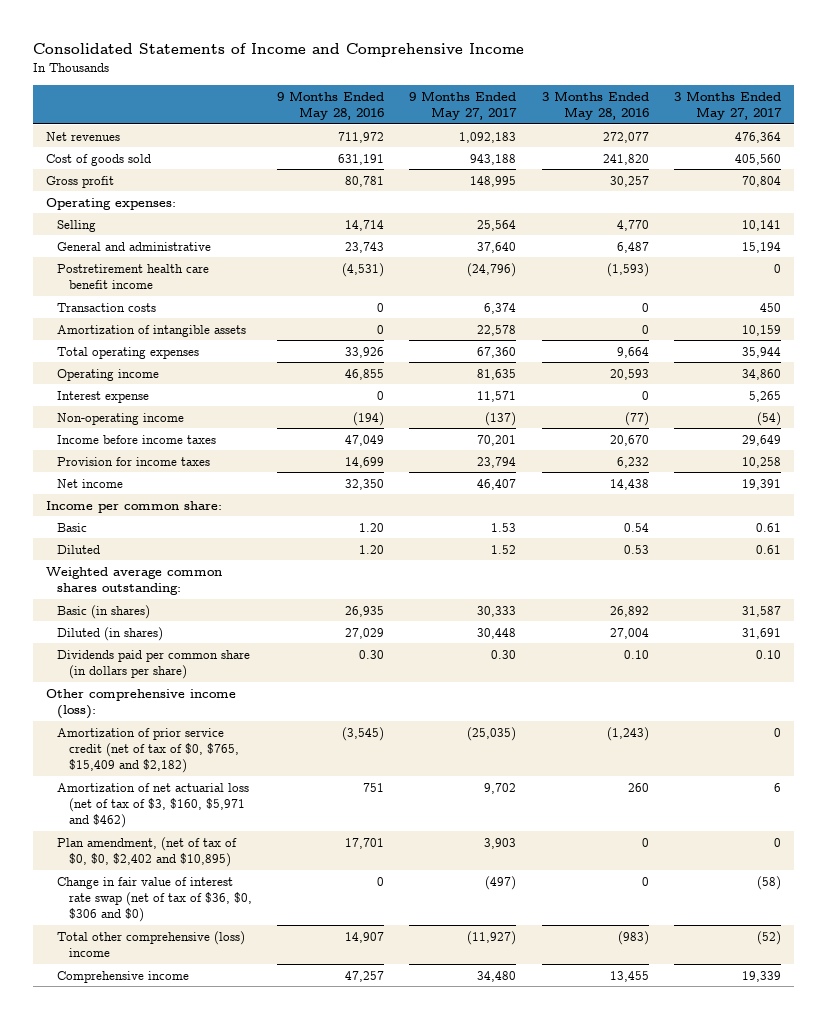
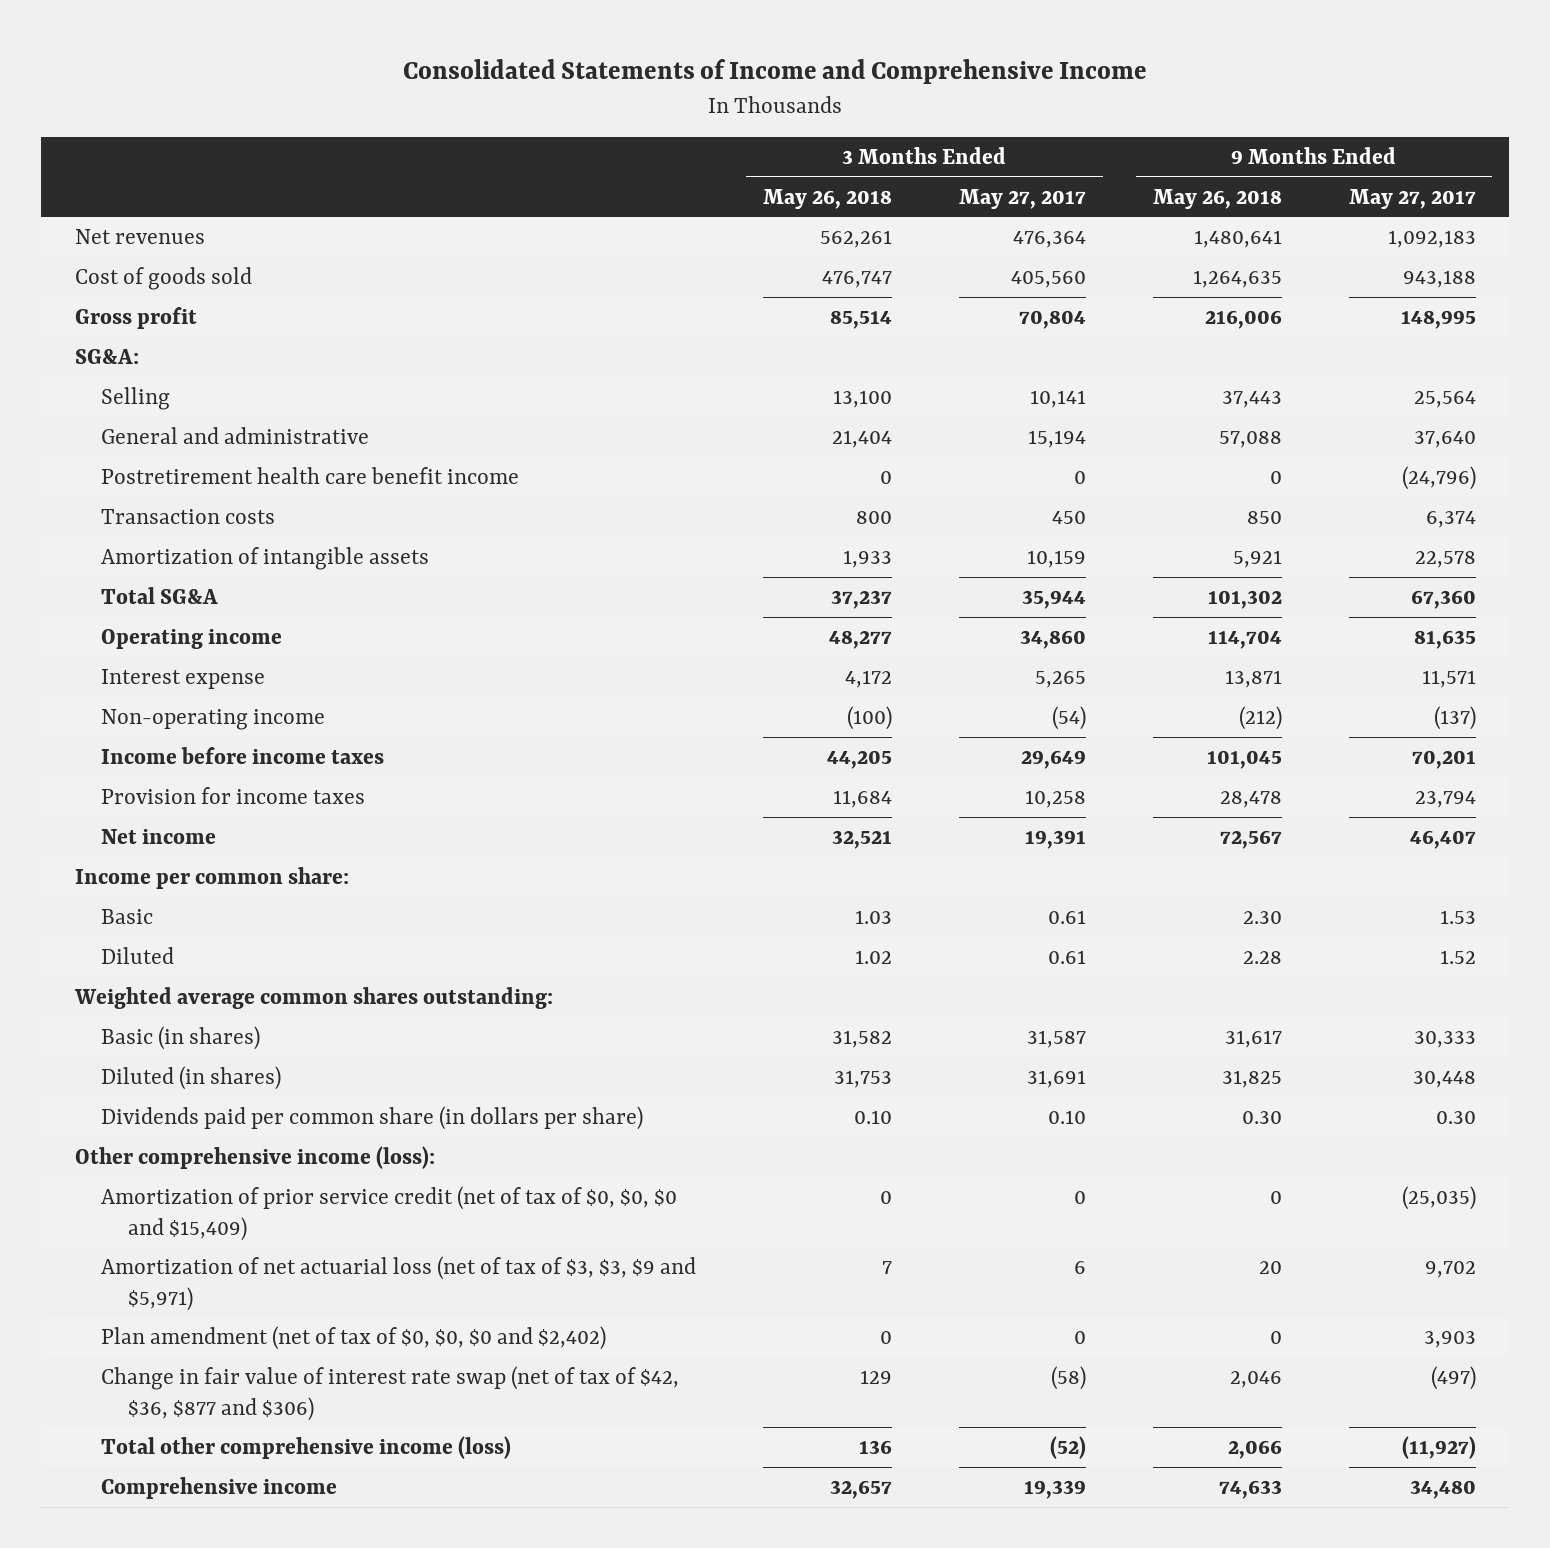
[277,90,385,120] 9 Months Ended May 28, 2016 -> none
[541,90,649,120] 3 Months Ended May 28, 2016 -> none
none -> [763,188,893,209] May 26, 2018
none -> [1152,188,1282,209] May 26, 2018
[46,197,177,210] Operating expenses: -> [74,348,139,364] SG&A:
[57,346,200,359] Total operating expenses -> [101,586,219,604] Total SG&A
[57,727,239,774] Amortization of prior service credit (net of tax of $0, $765, $15,409 and $2,182) -> [101,1185,678,1241] Amortization of prior service credit (net of tax of $0, $0, $0 and $15,409)
[57,782,250,829] Amortization of net actuarial loss (net of tax of $3, $160, $5,971 and $462) -> [101,1255,697,1311] Amortization of net actuarial loss (net of tax of $3, $3, $9 and $5,971)
[57,836,238,867] Plan amendment, (net of tax of $0, $0, $2,402 and $10,895) -> [101,1325,607,1350] Plan amendment (net of tax of $0, $0, $0 and $2,402)
[57,876,252,923] Change in fair value of interest rate swap (net of tax of $36, $0, $306 and $0) -> [101,1365,680,1421] Change in fair value of interest rate swap (net of tax of $42, $36, $877 and $306)
[57,930,246,957] Total other comprehensive (loss) income -> [101,1435,512,1459] Total other comprehensive income (loss)

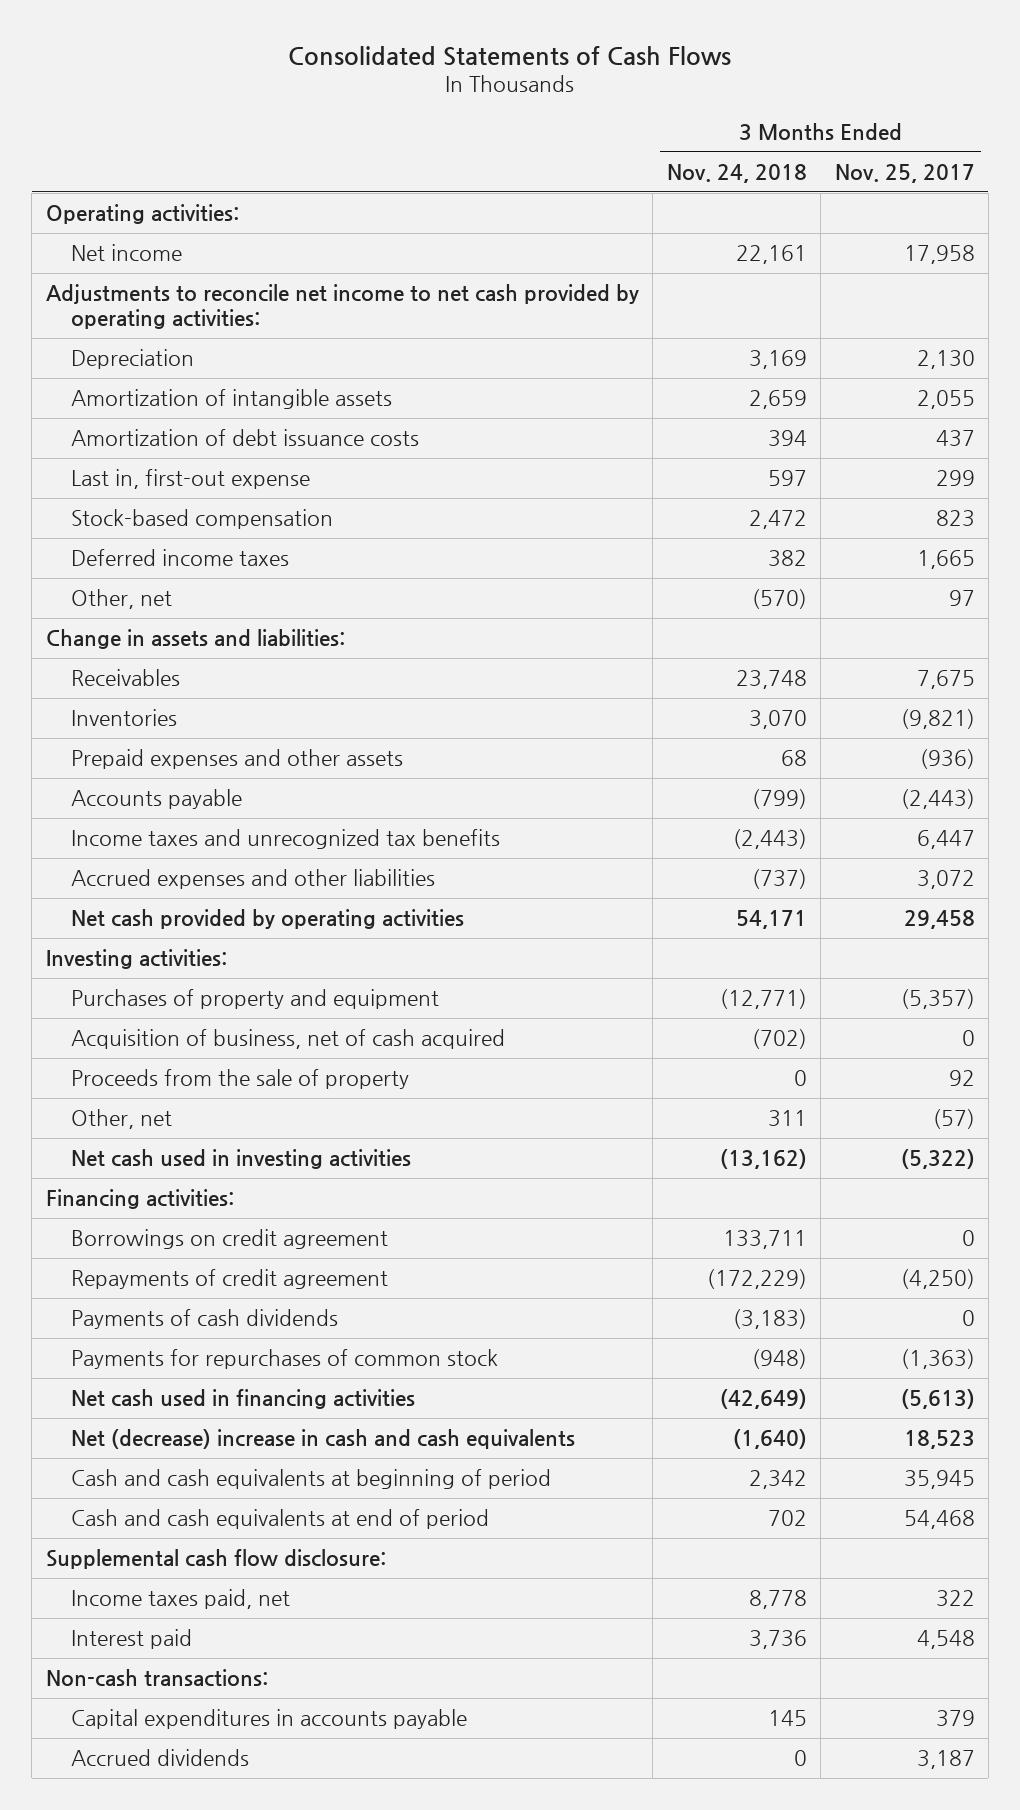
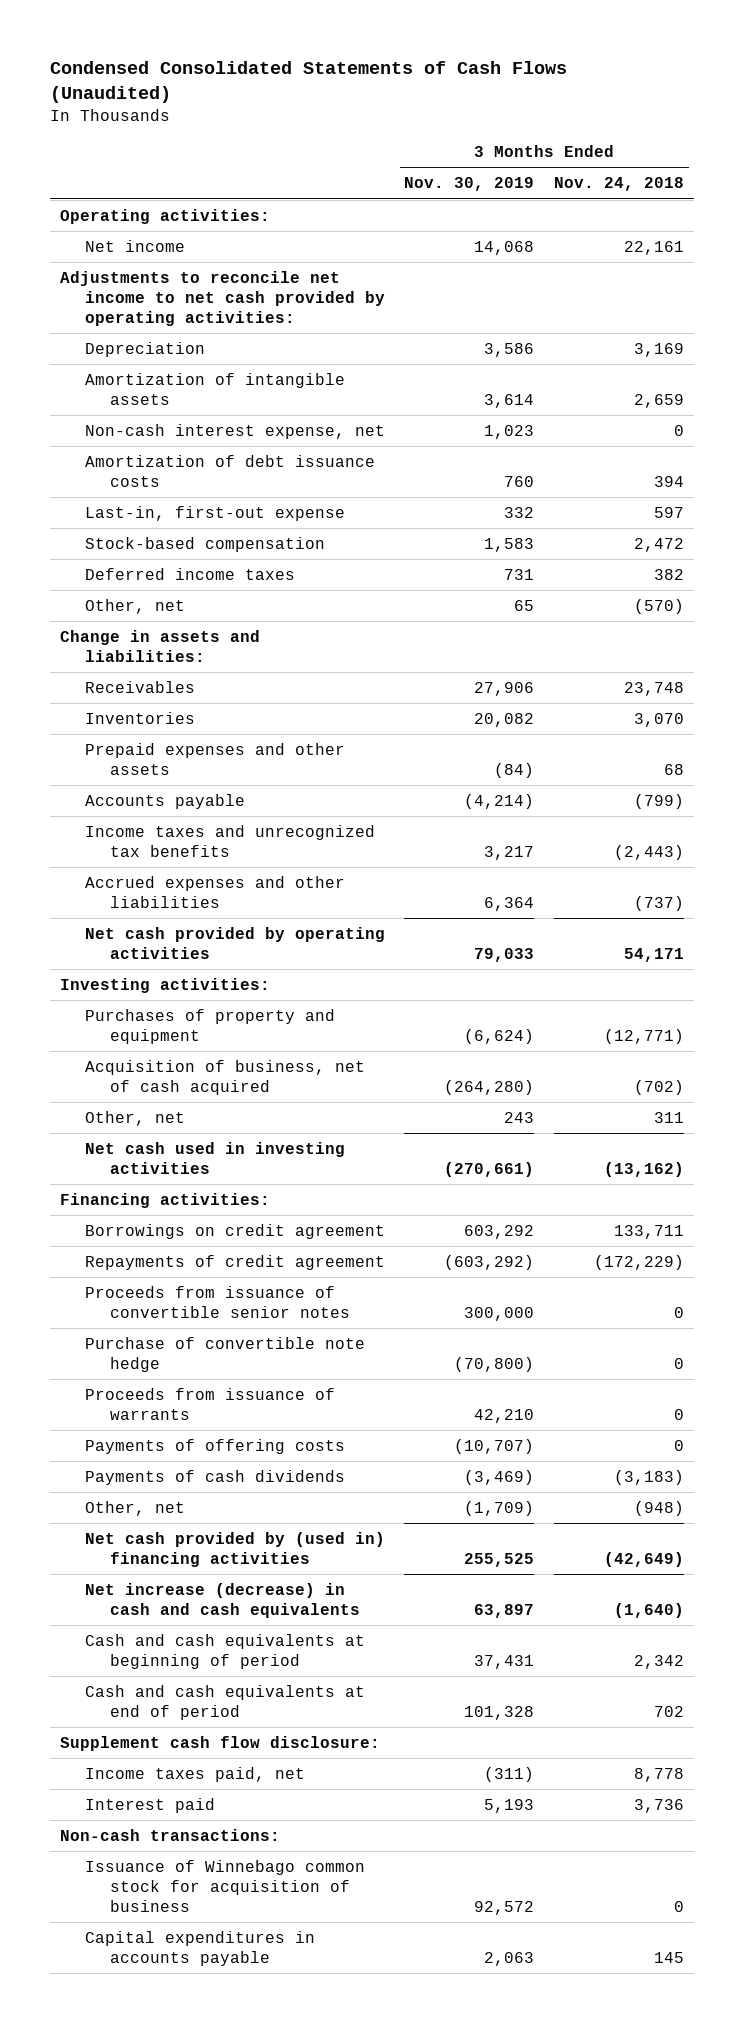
[288,45,732,66] Consolidated Statements of Cash Flows -> [49,61,567,104] Condensed Consolidated Statements of Cash Flows (Unaudited)
[834,163,975,183] Nov. 25, 2017 -> none
none -> [404,177,535,192] Nov. 30, 2019
none -> [84,423,385,439] Non-cash interest expense, net
[70,469,310,490] Last in, first-out expense -> [84,505,345,521] Last-in, first-out expense
[70,1069,409,1090] Proceeds from the sale of property -> none
none -> [84,1285,351,1318] Proceeds from issuance of convertible senior notes
none -> [84,1336,365,1372] Purchase of convertible note hedge
none -> [84,1387,335,1420] Proceeds from issuance of warrants
none -> [84,1438,345,1454] Payments of offering costs
[70,1349,498,1370] Payments for repurchases of common stock -> [84,1500,185,1516] Other, net
[70,1389,415,1410] Net cash used in financing activities -> [84,1531,385,1567] Net cash provided by (used in) financing activities
[70,1429,575,1450] Net (decrease) increase in cash and cash equivalents -> [84,1582,361,1618] Net increase (decrease) in cash and cash equivalents
[45,1549,386,1570] Supplemental cash flow disclosure: -> [59,1735,380,1751] Supplement cash flow disclosure:
none -> [84,1859,365,1912] Issuance of Winnebago common stock for acquisition of business
[70,1749,249,1767] Accrued dividends -> none

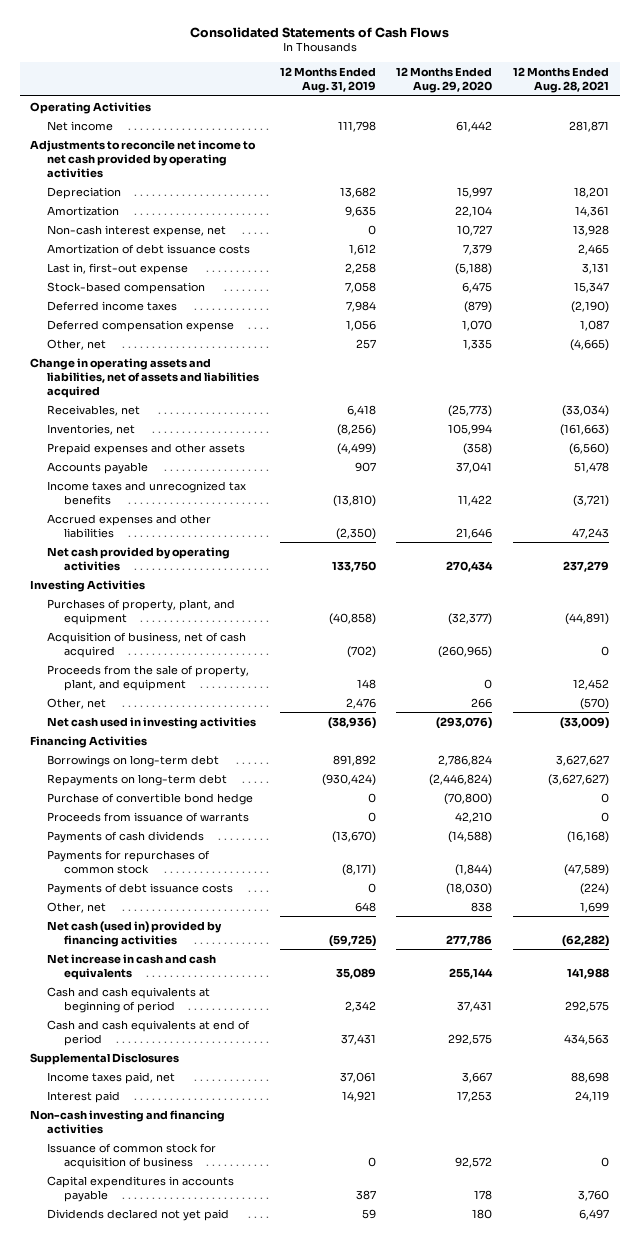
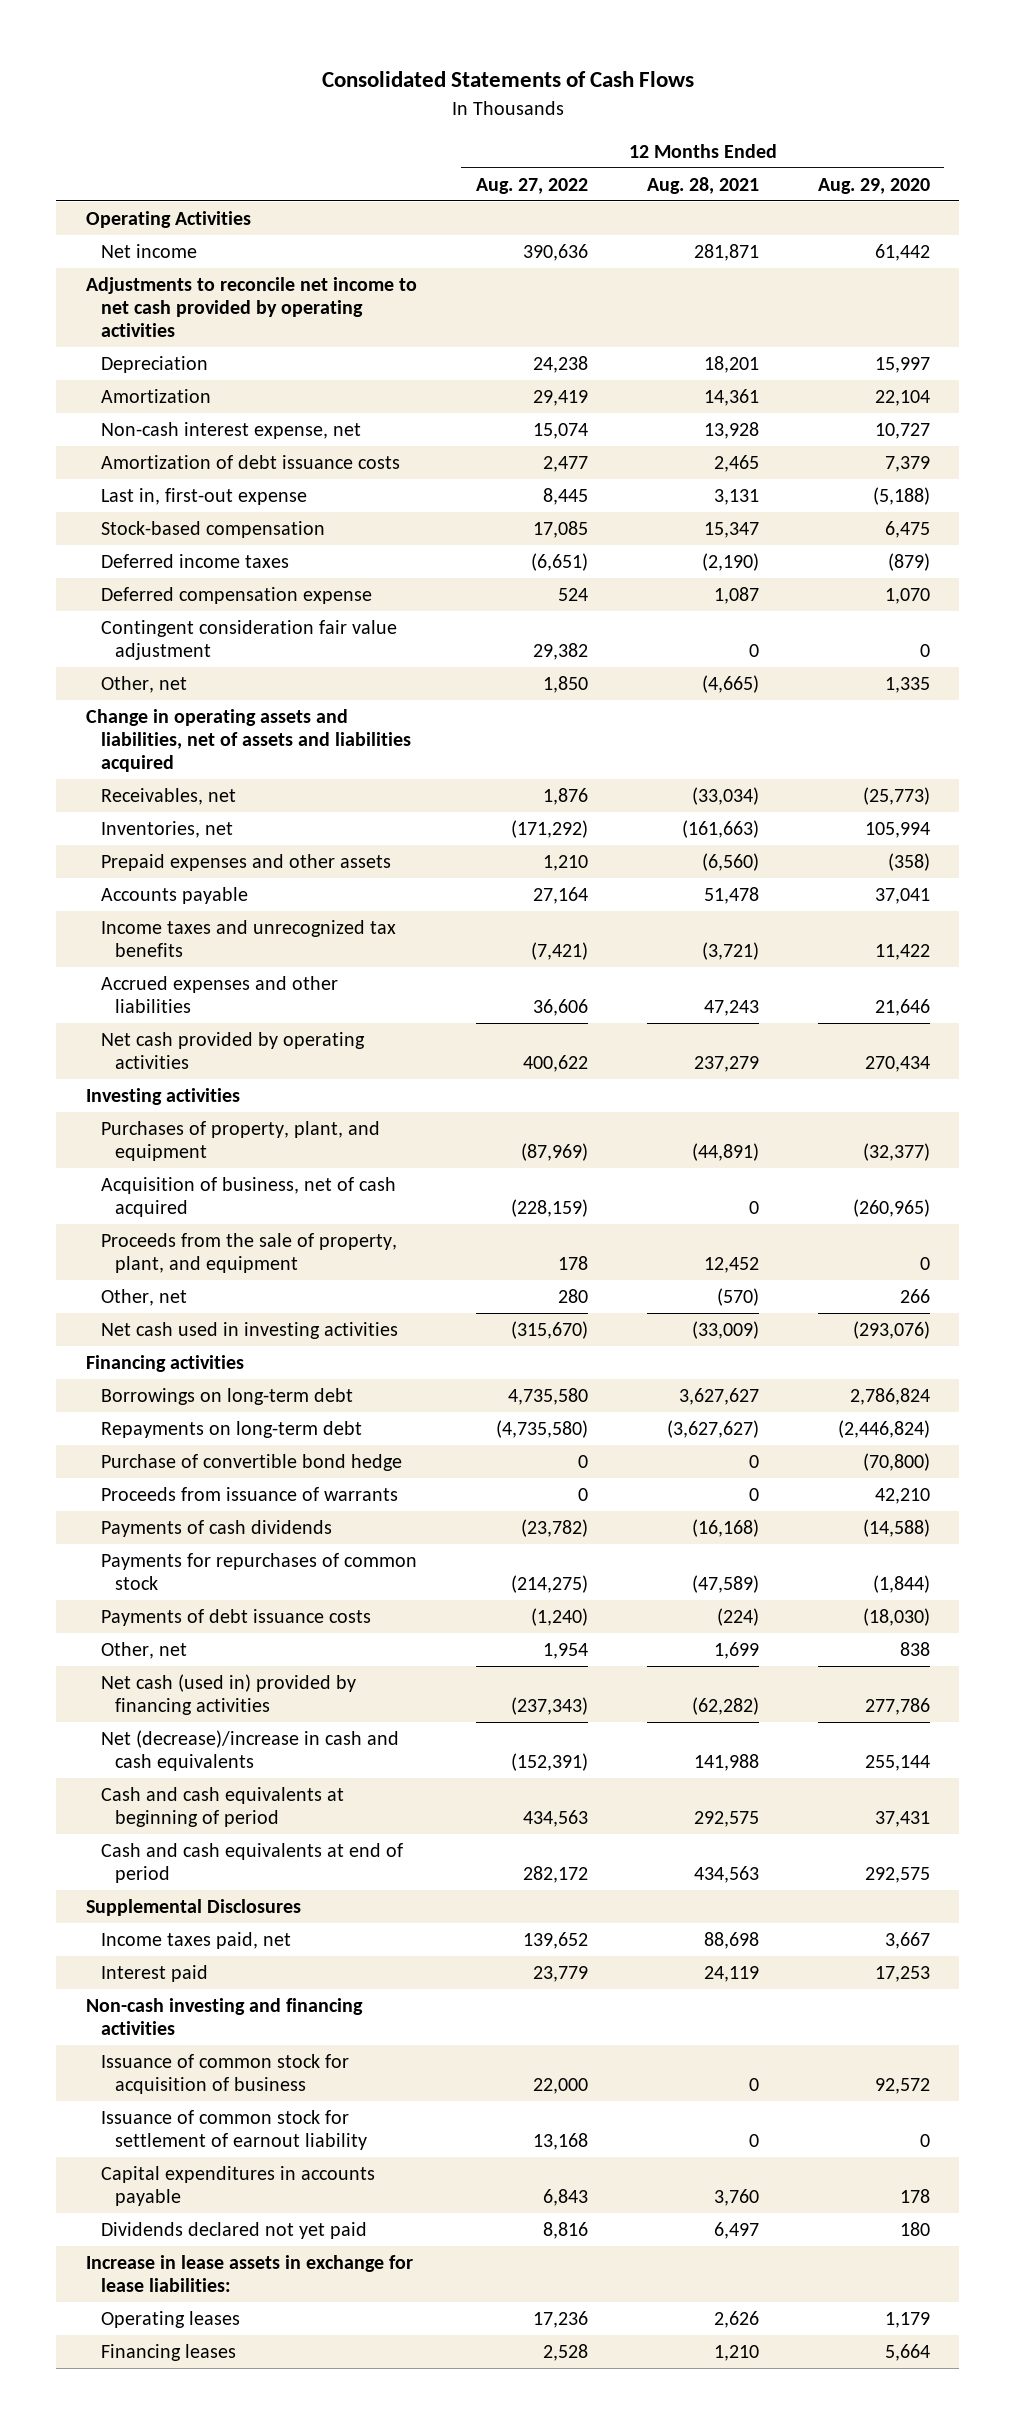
[279,67,376,94] 12 Months Ended Aug. 31, 2019 -> none
none -> [475,177,588,194] Aug. 27, 2022
none -> [100,620,397,661] Contingent consideration fair value adjustment
[29,579,145,592] Investing Activities -> [85,1088,240,1106] Investing activities
[29,735,147,748] Financing Activities -> [85,1355,244,1373] Financing activities
[46,953,216,980] Net increase in cash and cash equivalents -> [100,1730,399,1772] Net (decrease)/increase in cash and cash equivalents
none -> [100,2110,368,2151] Issuance of common stock for settlement of earnout liability
none -> [85,2255,413,2293] Increase in lease assets in exchange for lease liabilities:
none -> [100,2311,240,2329] Operating leases
none -> [100,2344,236,2362] Financing leases

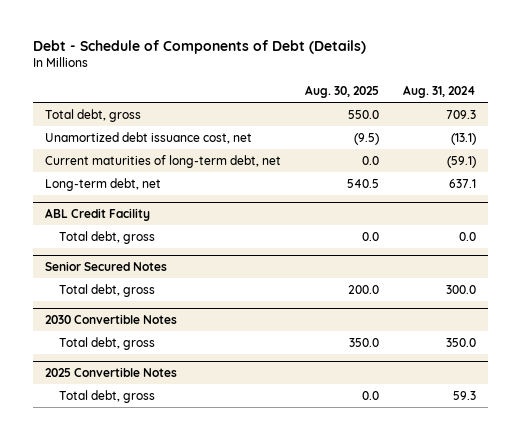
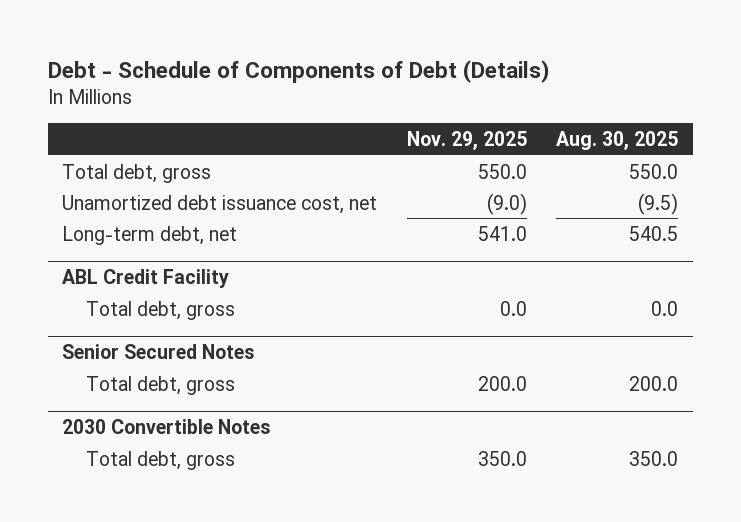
[403,85,477,99] Aug. 31, 2024 -> none
none -> [406,131,527,151] Nov. 29, 2025
[44,154,281,168] Current maturities of long-term debt, net -> none
[44,367,177,378] 2025 Convertible Notes -> none
[58,389,155,403] Total debt, gross -> none

